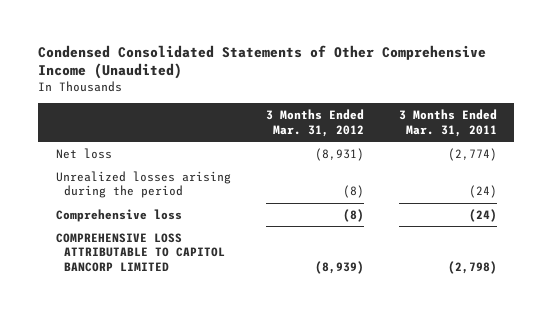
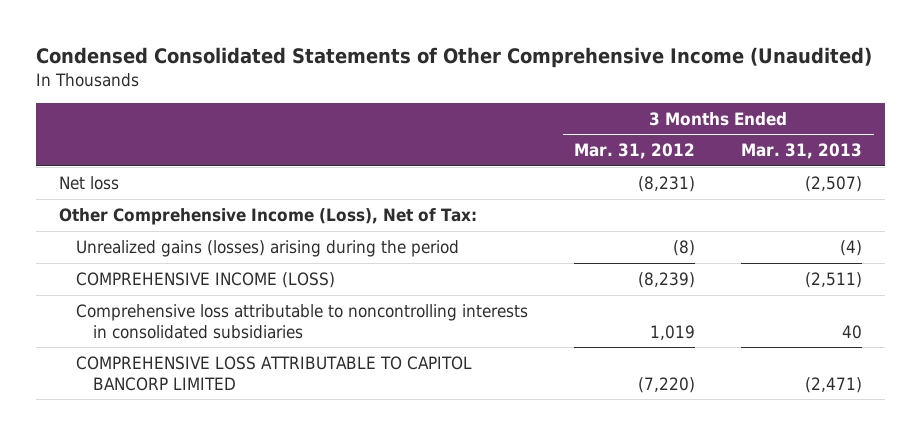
[398,109,497,137] 3 Months Ended Mar. 31, 2011 -> none
none -> [741,143,863,160] Mar. 31, 2013
[314,147,364,161] (8,931) -> [638,176,696,193] (8,231)
none -> [59,208,478,226] Other Comprehensive Income (Loss), Net of Tax:
[55,170,231,199] Unrealized losses arising during the period -> [76,240,460,258] Unrealized gains (losses) arising during the period
[55,208,182,222] Comprehensive loss -> [76,272,336,289] COMPREHENSIVE INCOME (LOSS)
[342,208,364,222] (8) -> [638,272,696,289] (8,239)
none -> [76,304,529,339] Comprehensive loss attributable to noncontrolling interests in consolidated subsidiaries
[314,260,364,274] (8,939) -> [638,376,696,393] (7,220)

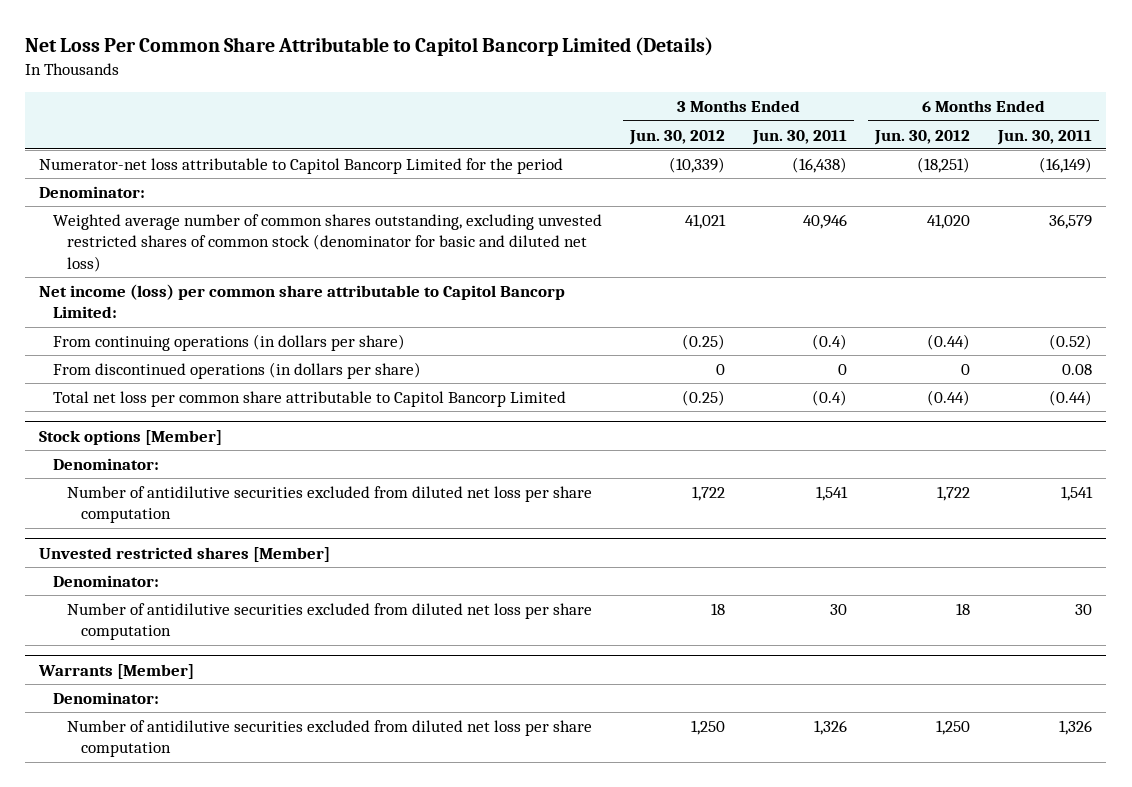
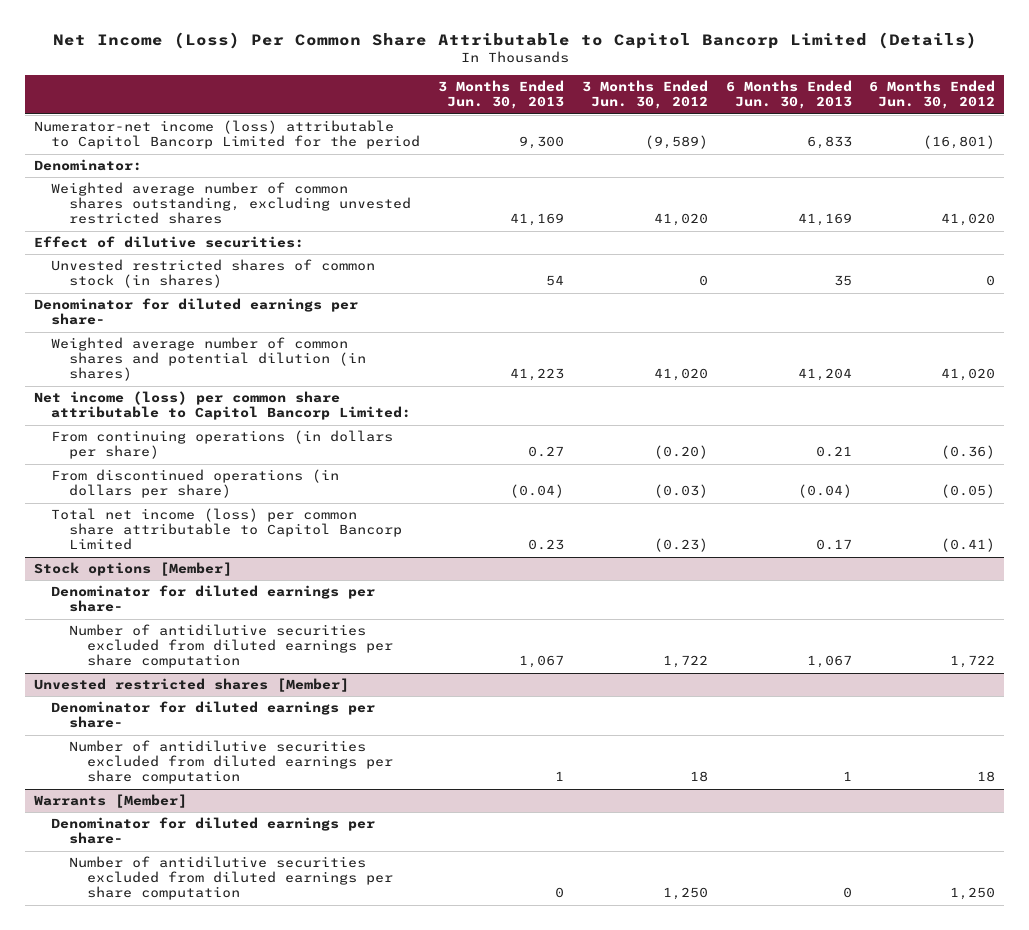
[25,37,714,57] Net Loss Per Common Share Attributable to Capitol Bancorp Limited (Details) -> [52,31,977,49] Net Income (Loss) Per Common Share Attributable to Capitol Bancorp Limited (Details)
[752,129,848,145] Jun. 30, 2011 -> none
[997,129,1093,145] Jun. 30, 2011 -> none
none -> [438,80,565,110] 3 Months Ended Jun. 30, 2013
none -> [725,80,852,110] 6 Months Ended Jun. 30, 2013
[39,157,564,174] Numerator-net loss attributable to Capitol Bancorp Limited for the period -> [33,120,421,150] Numerator-net income (loss) attributable to Capitol Bancorp Limited for the period
[669,156,726,173] (10,339) -> [644,135,708,150] (9,589)
[917,156,971,173] (18,251) -> [923,135,996,150] (16,801)
[53,213,603,272] Weighted average number of common shares outstanding, excluding unvested restricted shares of common stock (denominator for basic and diluted net loss) -> [51,182,412,225] Weighted average number of common shares outstanding, excluding unvested restricted shares
[685,213,727,229] 41,021 -> [653,213,708,227] 41,020
none -> [33,236,304,249] Effect of dilutive securities:
none -> [51,259,376,289] Unvested restricted shares of common stock (in shares)
none -> [33,298,358,326] Denominator for diluted earnings per share-
none -> [51,337,367,382] Weighted average number of common shares and potential dilution (in shares)
[682,333,726,350] (0.25) -> [653,445,708,460] (0.20)
[927,333,971,350] (0.44) -> [941,445,996,460] (0.36)
[716,363,726,375] 0 -> [653,484,708,499] (0.03)
[961,363,971,375] 0 -> [941,484,996,499] (0.05)
[53,390,567,407] Total net loss per common share attributable to Capitol Bancorp Limited -> [51,508,403,551] Total net income (loss) per common share attributable to Capitol Bancorp Limited
[682,389,726,406] (0.25) -> [653,538,708,553] (0.23)
[927,389,971,406] (0.44) -> [941,538,996,553] (0.41)
[53,457,160,470] Denominator: -> none
none -> [51,585,376,613] Denominator for diluted earnings per share-
[67,485,593,524] Number of antidilutive securities excluded from diluted net loss per share computation -> [69,624,393,669] Number of antidilutive securities excluded from diluted earnings per share computation
[53,574,160,587] Denominator: -> none
none -> [51,701,376,729] Denominator for diluted earnings per share-
[67,602,593,641] Number of antidilutive securities excluded from diluted net loss per share computation -> [69,740,393,785] Number of antidilutive securities excluded from diluted earnings per share computation
[53,691,160,704] Denominator: -> none
none -> [51,817,376,845] Denominator for diluted earnings per share-
[67,719,593,758] Number of antidilutive securities excluded from diluted net loss per share computation -> [69,856,393,901] Number of antidilutive securities excluded from diluted earnings per share computation

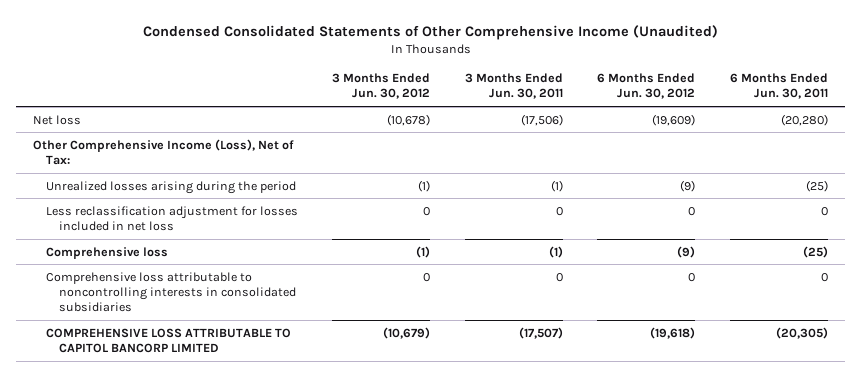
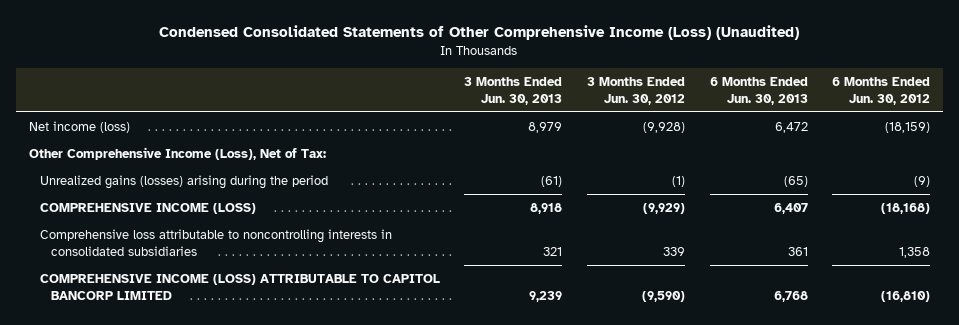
[142,24,718,40] Condensed Consolidated Statements of Other Comprehensive Income (Unaudited) -> [159,24,800,40] Condensed Consolidated Statements of Other Comprehensive Income (Loss) (Unaudited)
[464,73,563,100] 3 Months Ended Jun. 30, 2011 -> none
[730,73,829,100] 6 Months Ended Jun. 30, 2011 -> none
none -> [464,76,563,105] 3 Months Ended Jun. 30, 2013
none -> [709,76,808,105] 6 Months Ended Jun. 30, 2013
[33,114,82,125] Net loss -> [28,120,130,133] Net income (loss)
[387,113,431,126] (10,678) -> [643,121,686,133] (9,928)
[652,113,696,126] (19,609) -> [885,121,931,133] (18,159)
[45,205,298,231] Less reclassification adjustment for losses included in net loss -> none
[45,180,296,194] Unrealized losses arising during the period -> [39,174,328,189] Unrealized gains (losses) arising during the period
[45,246,168,259] Comprehensive loss -> [39,202,256,214] COMPREHENSIVE INCOME (LOSS)
[416,245,431,258] (1) -> [643,202,686,214] (9,929)
[677,245,696,258] (9) -> [881,202,931,214] (18,168)
[423,272,431,282] 0 -> [663,246,686,256] 339
[688,272,696,282] 0 -> [899,246,931,258] 1,358
[45,327,291,353] COMPREHENSIVE LOSS ATTRIBUTABLE TO CAPITOL BANCORP LIMITED -> [39,273,440,300] COMPREHENSIVE INCOME (LOSS) ATTRIBUTABLE TO CAPITOL BANCORP LIMITED
[383,326,431,339] (10,679) -> [642,290,686,302] (9,590)
[650,326,696,339] (19,618) -> [881,290,931,302] (16,810)

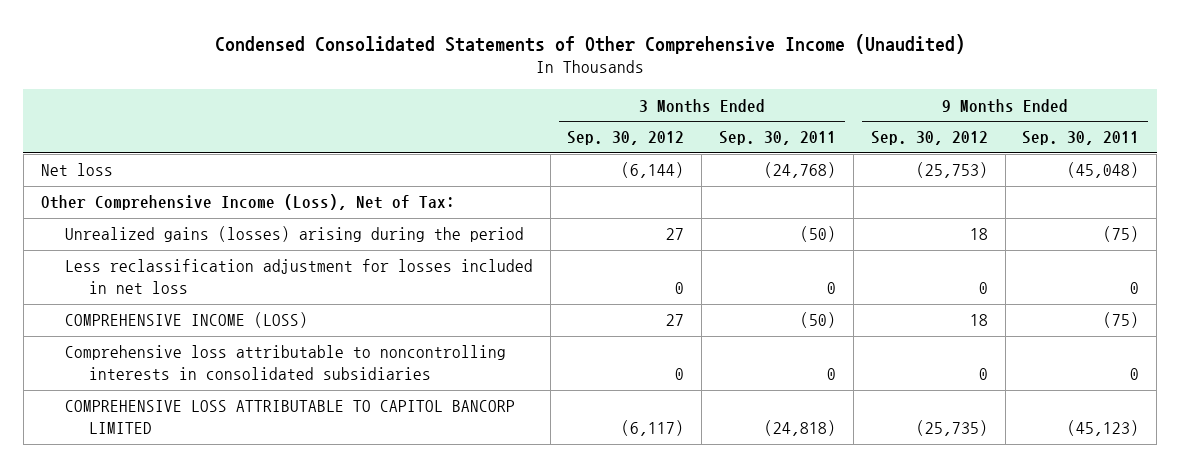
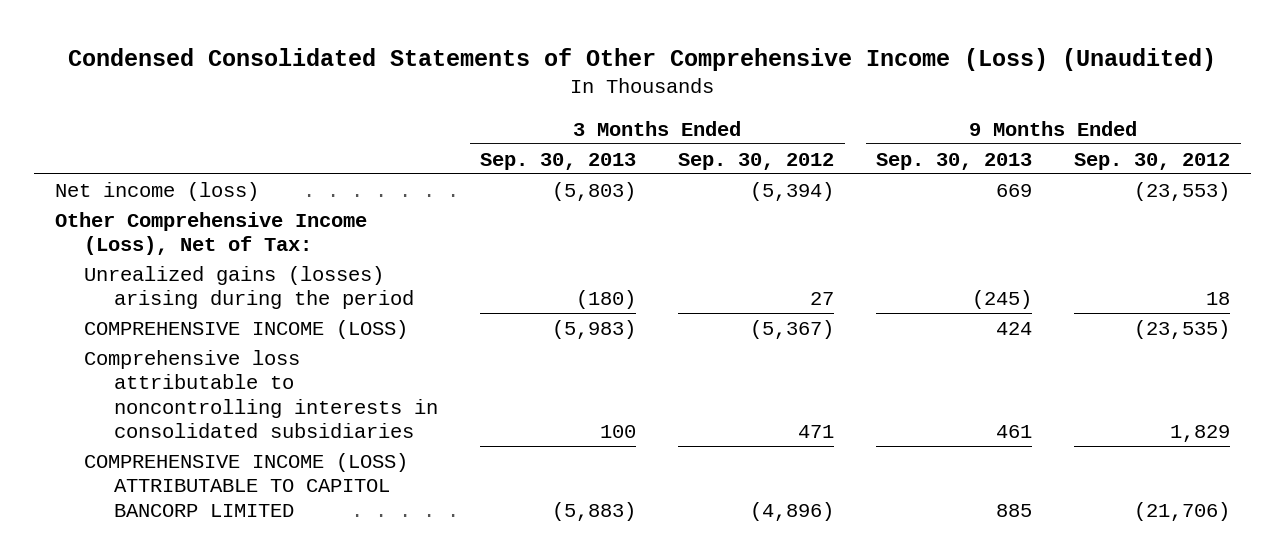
[214,33,965,54] Condensed Consolidated Statements of Other Comprehensive Income (Unaudited) -> [68,47,1217,71] Condensed Consolidated Statements of Other Comprehensive Income (Loss) (Unaudited)
[719,131,837,146] Sep. 30, 2011 -> none
[1022,131,1140,146] Sep. 30, 2011 -> none
none -> [480,152,637,170] Sep. 30, 2013
none -> [876,152,1033,170] Sep. 30, 2013
[40,163,113,177] Net loss -> [54,181,259,201] Net income (loss)
[621,162,685,179] (6,144) -> [750,181,835,201] (5,394)
[915,162,988,179] (25,753) -> [1134,181,1231,201] (23,553)
[64,259,533,295] Less reclassification adjustment for losses included in net loss -> none
[666,314,685,327] 27 -> [750,319,835,339] (5,367)
[969,314,988,327] 18 -> [1134,319,1231,339] (23,535)
[675,368,685,381] 0 -> [798,425,835,439] 471
[978,368,988,381] 0 -> [1170,425,1231,443] 1,829
[64,400,515,435] COMPREHENSIVE LOSS ATTRIBUTABLE TO CAPITOL BANCORP LIMITED -> [84,452,409,517] COMPREHENSIVE INCOME (LOSS) ATTRIBUTABLE TO CAPITOL BANCORP LIMITED
[621,420,685,437] (6,117) -> [750,501,835,521] (4,896)
[915,420,988,437] (25,735) -> [1134,501,1231,521] (21,706)

